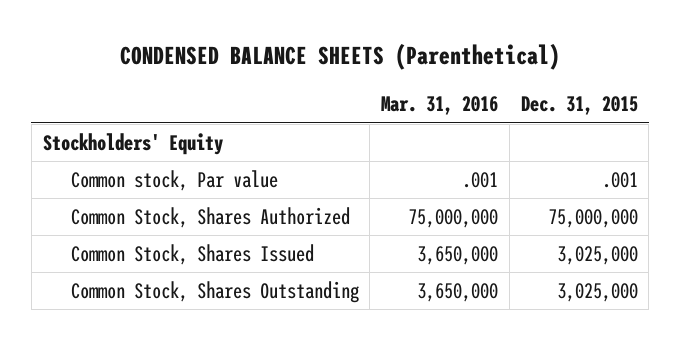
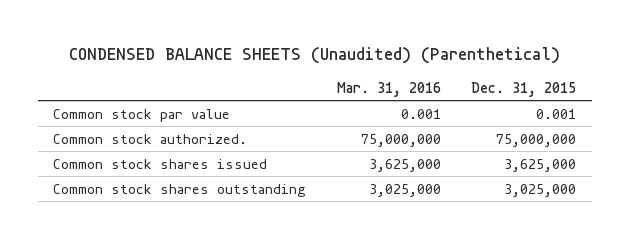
[120,43,561,71] CONDENSED BALANCE SHEETS (Parenthetical) -> [68,47,560,65] CONDENSED BALANCE SHEETS (Unaudited) (Parenthetical)
[42,133,223,156] Stockholders' Equity -> none
[70,170,278,192] Common stock, Par value -> [53,108,231,122] Common stock par value
[462,172,499,189] .001 -> [400,108,441,119] 0.001
[601,172,638,189] .001 -> [536,108,577,119] 0.001
[70,207,350,229] Common Stock, Shares Authorized -> [53,133,248,144] Common stock authorized.
[70,244,314,266] Common Stock, Shares Issued -> [53,158,268,169] Common stock shares issued
[417,246,499,266] 3,650,000 -> [368,158,441,172] 3,625,000
[556,246,638,266] 3,025,000 -> [504,158,577,172] 3,625,000
[70,281,359,304] Common Stock, Shares Outstanding -> [53,183,307,197] Common stock shares outstanding
[417,283,499,303] 3,650,000 -> [368,183,441,197] 3,025,000

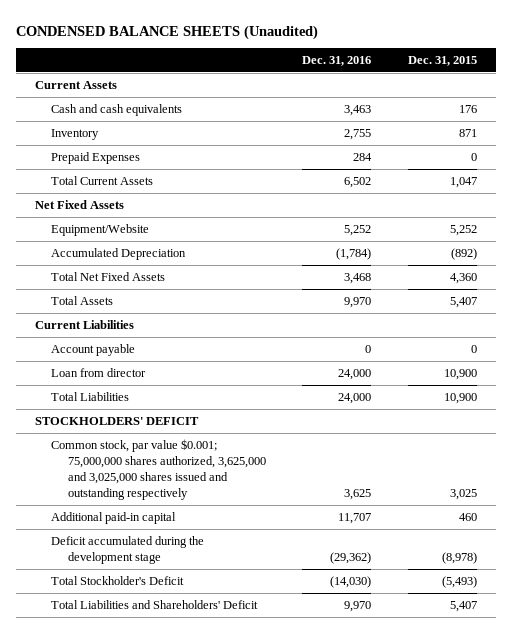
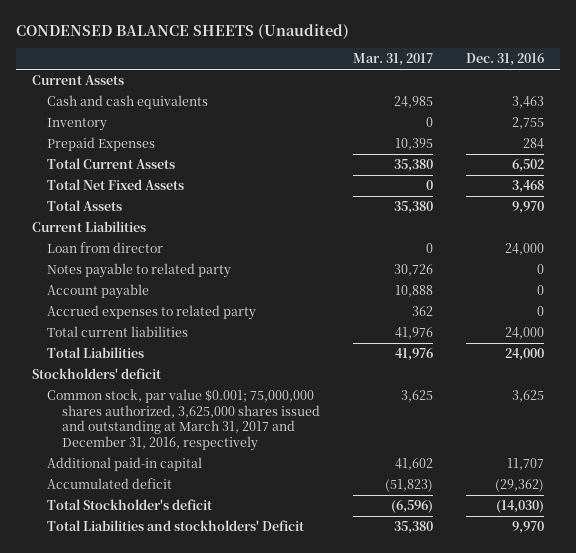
[408,56,478,67] Dec. 31, 2015 -> none
none -> [353,53,434,67] Mar. 31, 2017
[34,199,124,209] Net Fixed Assets -> none
[51,223,150,236] Equipment/Website -> none
[51,247,187,260] Accumulated Depreciation -> none
none -> [47,263,232,279] Notes payable to related party
[51,343,136,356] Account payable -> [47,284,150,300] Account payable
none -> [47,305,257,321] Accrued expenses to related party
none -> [47,326,189,338] Total current liabilities
[34,416,199,425] STOCKHOLDERS' DEFICIT -> [32,368,162,380] Stockholders' deficit
[51,438,266,501] Common stock, par value $0.001; 75,000,000 shares authorized, 3,625,000 and 3,025,000 shares issued and outstanding respectively -> [47,389,321,451] Common stock, par value $0.001; 75,000,000 shares authorized, 3,625,000 shares issued and outstanding at March 31, 2017 and December 31, 2016, respectively
[51,535,205,564] Deficit accumulated during the development stage -> [47,478,173,490] Accumulated deficit
[51,575,185,585] Total Stockholder's Deficit -> [47,499,213,511] Total Stockholder's deficit
[51,599,259,609] Total Liabilities and Shareholders' Deficit -> [47,520,305,532] Total Liabilities and stockholders' Deficit

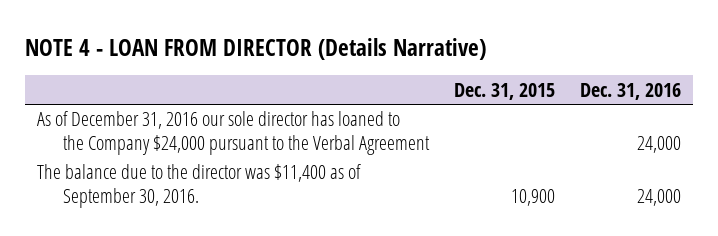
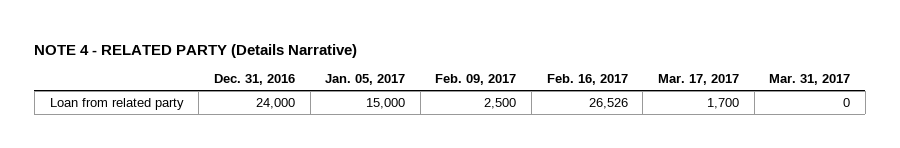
[24,37,486,60] NOTE 4 - LOAN FROM DIRECTOR (Details Narrative) -> [34,43,358,58] NOTE 4 - RELATED PARTY (Details Narrative)
[453,82,555,100] Dec. 31, 2015 -> none
none -> [325,74,406,86] Jan. 05, 2017
none -> [435,74,517,86] Feb. 09, 2017
none -> [546,74,628,86] Feb. 16, 2017
none -> [658,74,740,86] Mar. 17, 2017
none -> [769,74,851,86] Mar. 31, 2017
[37,164,362,209] The balance due to the director was $11,400 as of September 30, 2016. -> none
[37,111,430,156] As of December 31, 2016 our sole director has loaned to the Company $24,000 pursuant to the Verbal Agreement -> [49,97,184,110] Loan from related party

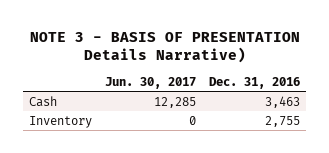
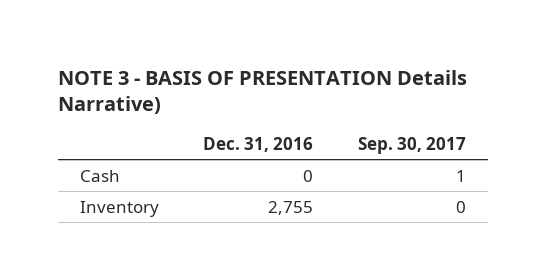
[105,76,197,89] Jun. 30, 2017 -> none
none -> [357,136,466,154] Sep. 30, 2017
[264,95,300,108] 3,463 -> [303,169,314,182] 0

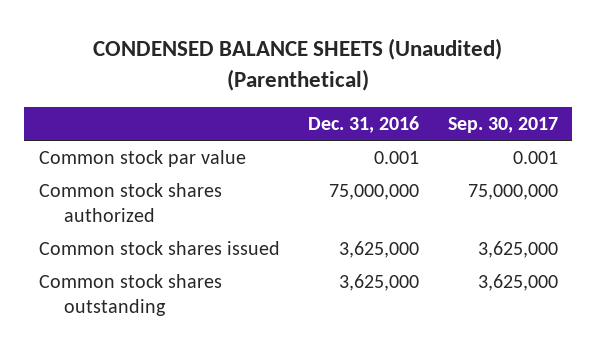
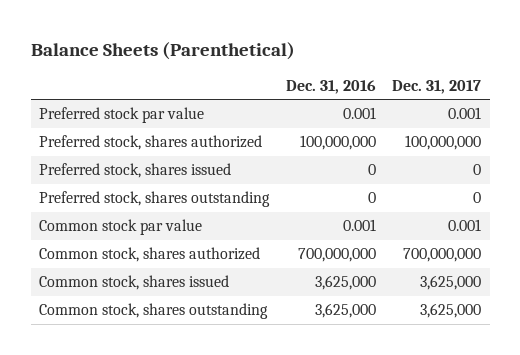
[93,37,503,91] CONDENSED BALANCE SHEETS (Unaudited) (Parenthetical) -> [30,41,295,60] Balance Sheets (Parenthetical)
[447,117,558,134] Sep. 30, 2017 -> none
none -> [392,79,482,94] Dec. 31, 2017
none -> [39,107,205,124] Preferred stock par value
none -> [39,135,263,151] Preferred stock, shares authorized
none -> [39,163,232,179] Preferred stock, shares issued
none -> [39,191,271,208] Preferred stock, shares outstanding
[38,183,222,222] Common stock shares authorized -> [39,247,261,263] Common stock, shares authorized
[329,184,420,201] 75,000,000 -> [297,248,376,263] 700,000,000
[38,241,280,256] Common stock shares issued -> [39,275,230,291] Common stock, shares issued
[38,274,222,316] Common stock shares outstanding -> [39,303,269,320] Common stock, shares outstanding

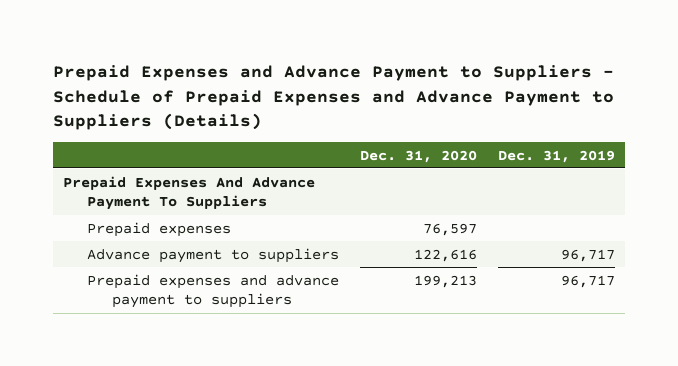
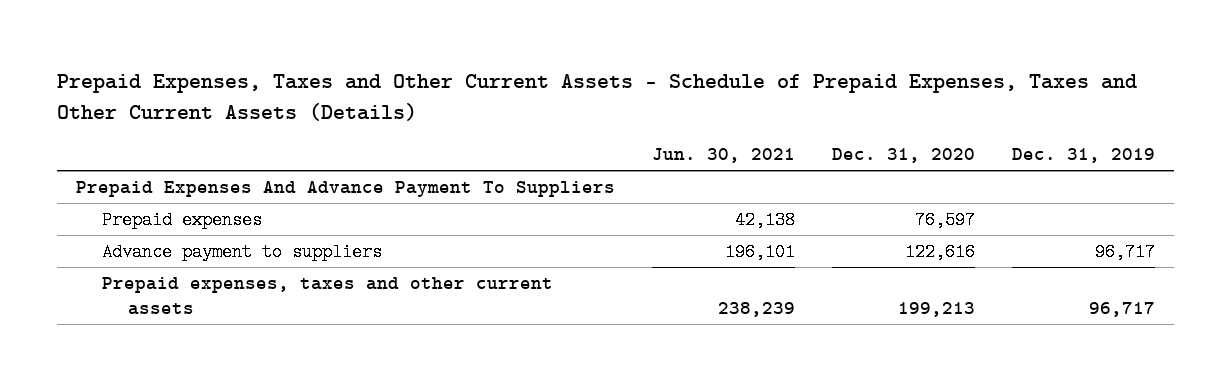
[52,65,614,131] Prepaid Expenses and Advance Payment to Suppliers - Schedule of Prepaid Expenses and Advance Payment to Suppliers (Details) -> [57,73,1138,121] Prepaid Expenses, Taxes and Other Current Assets - Schedule of Prepaid Expenses, Taxes and Other Current Assets (Details)
none -> [652,148,796,164] Jun. 30, 2021
[87,273,340,309] Prepaid expenses and advance payment to suppliers -> [102,277,554,315] Prepaid expenses, taxes and other current assets

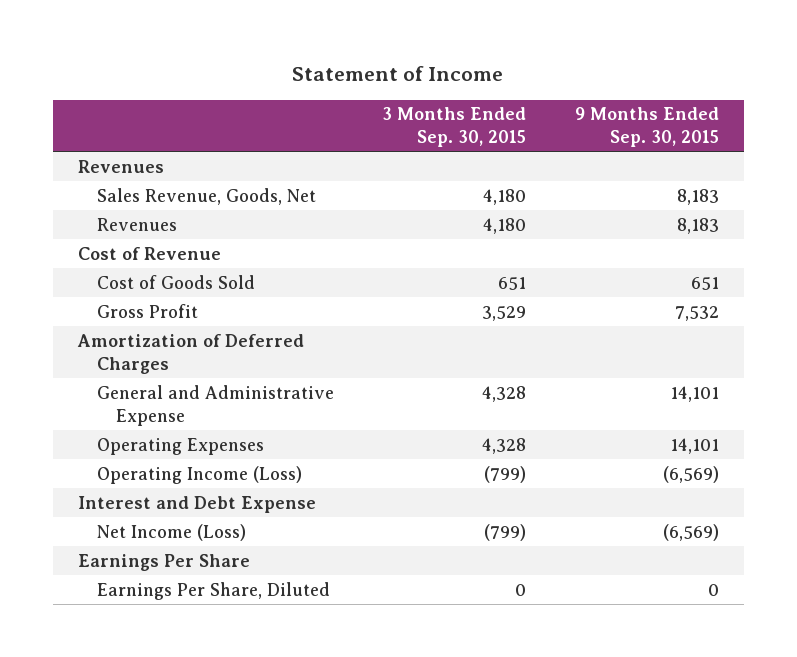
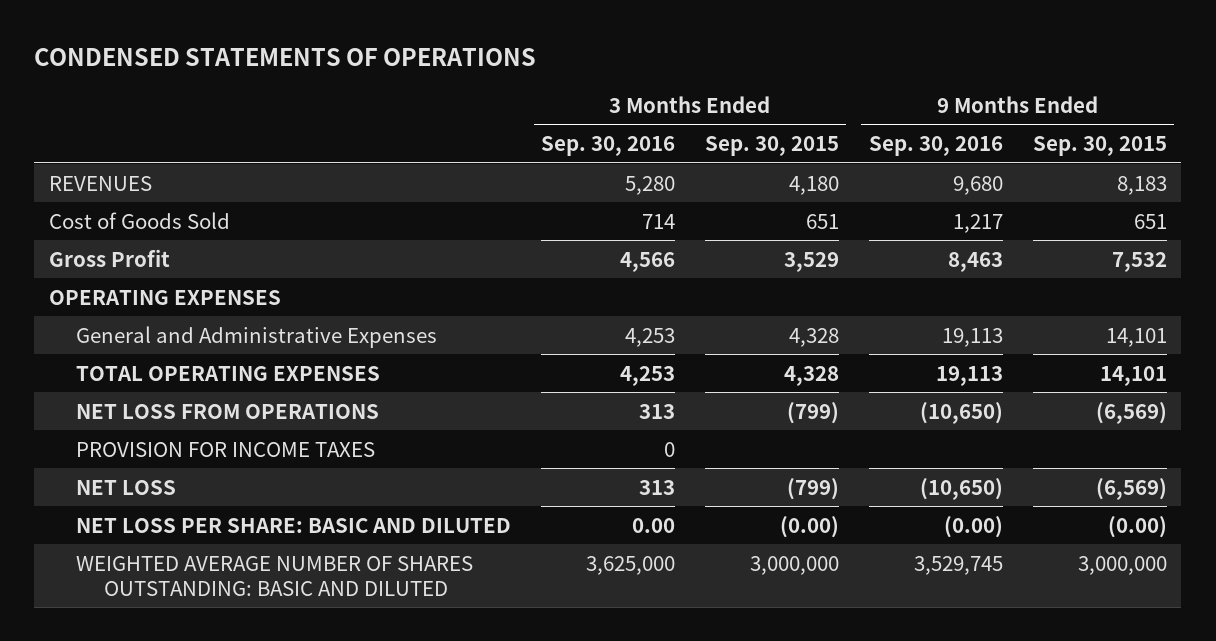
[292,66,504,82] Statement of Income -> [34,47,537,66] CONDENSED STATEMENTS OF OPERATIONS
none -> [541,136,676,157] Sep. 30, 2016
none -> [868,136,1003,157] Sep. 30, 2016
[77,159,164,173] Revenues -> none
[96,187,316,205] Sales Revenue, Goods, Net -> none
[77,246,221,260] Cost of Revenue -> none
[96,217,177,231] Revenues -> [49,175,153,191] REVENUES
[76,333,304,374] Amortization of Deferred Charges -> none
[77,495,316,513] Interest and Debt Expense -> none
[77,553,250,571] Earnings Per Share -> none
[96,581,330,600] Earnings Per Share, Diluted -> none
none -> [49,289,282,305] OPERATING EXPENSES
[96,384,334,426] General and Administrative Expense -> [76,325,438,348] General and Administrative Expenses
[96,437,264,455] Operating Expenses -> [76,365,381,381] TOTAL OPERATING EXPENSES
[96,465,302,484] Operating Income (Loss) -> [76,403,380,419] NET LOSS FROM OPERATIONS
none -> [76,441,376,457] PROVISION FOR INCOME TAXES
[96,523,246,541] Net Income (Loss) -> [76,479,177,495] NET LOSS
none -> [76,517,512,533] NET LOSS PER SHARE: BASIC AND DILUTED
none -> [76,555,474,596] WEIGHTED AVERAGE NUMBER OF SHARES OUTSTANDING: BASIC AND DILUTED

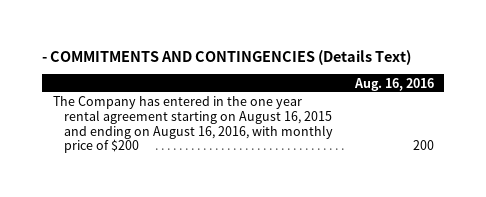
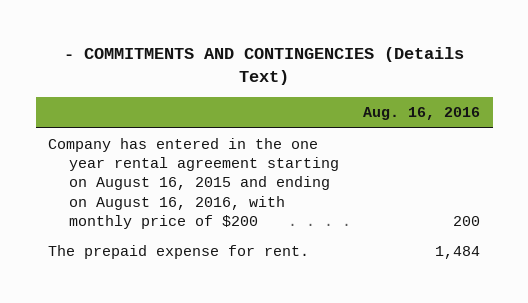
[52,96,334,154] The Company has entered in the one year rental agreement starting on August 16, 2015 and ending on August 16, 2016, with monthly price of $200 -> [47,138,340,229] Company has entered in the one year rental agreement starting on August 16, 2015 and ending on August 16, 2016, with monthly price of $200
none -> [47,245,309,260] The prepaid expense for rent.

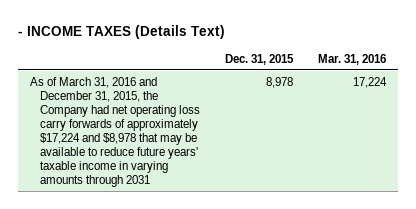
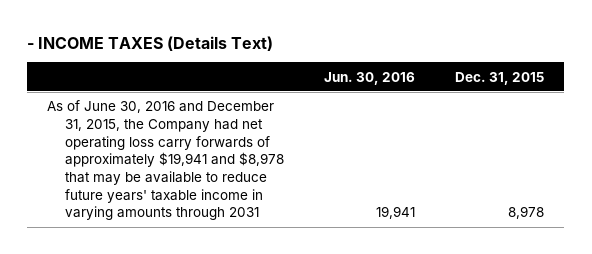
[317,53,386,65] Mar. 31, 2016 -> none
none -> [324,71,416,85] Jun. 30, 2016
[30,76,201,187] As of March 31, 2016 and December 31, 2015, the Company had net operating loss carry forwards of approximately $17,224 and $8,978 that may be available to reduce future years' taxable income in varying amounts through 2031 -> [47,100,285,221] As of June 30, 2016 and December 31, 2015, the Company had net operating loss carry forwards of approximately $19,941 and $8,978 that may be available to reduce future years' taxable income in varying amounts through 2031

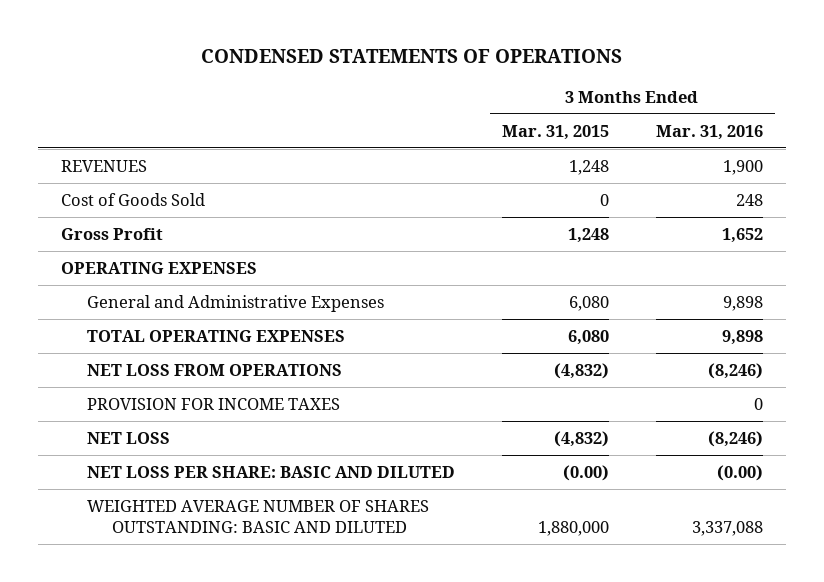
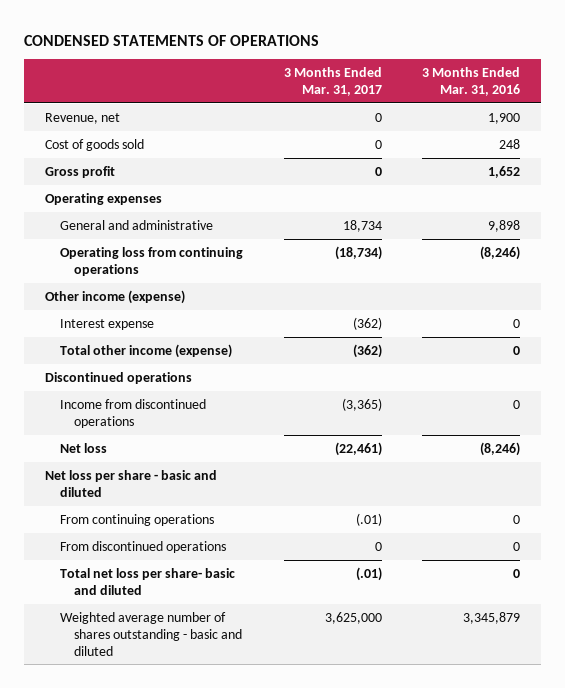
[501,124,609,140] Mar. 31, 2015 -> none
none -> [283,67,382,97] 3 Months Ended Mar. 31, 2017
[86,329,345,342] TOTAL OPERATING EXPENSES -> none
[86,397,340,410] PROVISION FOR INCOME TAXES -> none
[61,159,148,172] REVENUES -> [44,112,120,124] Revenue, net
[61,192,206,206] Cost of Goods Sold -> [44,138,144,151] Cost of goods sold
[61,227,164,240] Gross Profit -> [44,165,115,178] Gross profit
[61,261,258,274] OPERATING EXPENSES -> [44,192,162,205] Operating expenses
[86,294,384,312] General and Administrative Expenses -> [59,219,213,230] General and administrative
[86,363,342,376] NET LOSS FROM OPERATIONS -> [59,246,243,276] Operating loss from continuing operations
none -> [44,289,185,304] Other income (expense)
none -> [59,318,154,330] Interest expense
none -> [59,343,232,358] Total other income (expense)
none -> [44,371,192,384] Discontinued operations
none -> [59,398,206,428] Income from discontinued operations
[86,431,170,444] NET LOSS -> [59,442,107,453] Net loss
none -> [44,469,217,497] Net loss per share - basic and diluted
none -> [59,513,214,526] From continuing operations
none -> [59,540,226,553] From discontinued operations
[86,465,455,478] NET LOSS PER SHARE: BASIC AND DILUTED -> [59,567,235,595] Total net loss per share- basic and diluted
[716,464,763,481] (0.00) -> [513,568,521,578] 0
[86,499,429,534] WEIGHTED AVERAGE NUMBER OF SHARES OUTSTANDING: BASIC AND DILUTED -> [59,611,243,656] Weighted average number of shares outstanding - basic and diluted
[691,521,763,537] 3,337,088 -> [463,611,521,624] 3,345,879

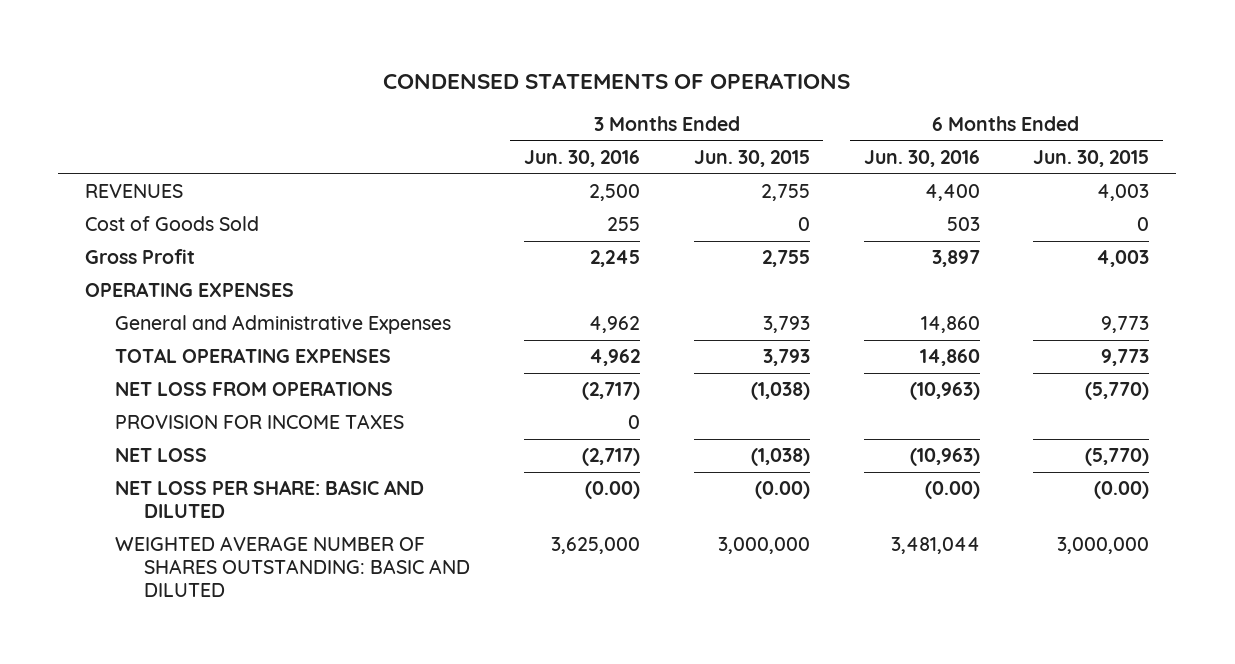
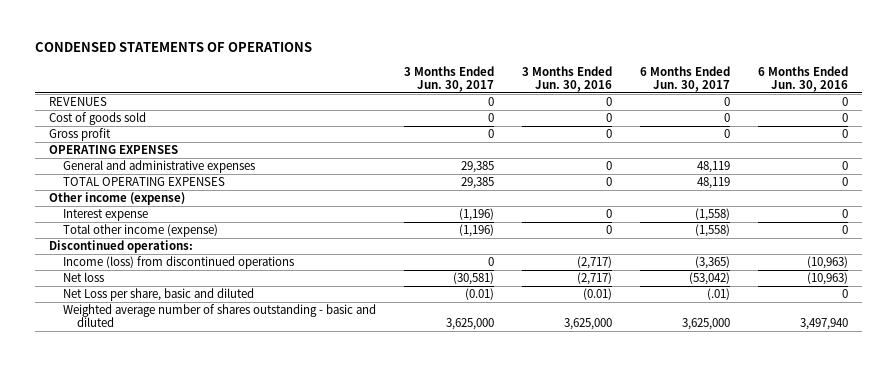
[693,150,810,168] Jun. 30, 2015 -> none
[1033,150,1150,168] Jun. 30, 2015 -> none
none -> [403,65,494,92] 3 Months Ended Jun. 30, 2017
none -> [639,65,730,92] 6 Months Ended Jun. 30, 2017
[588,184,640,202] 2,500 -> [605,97,612,107] 0
[924,184,980,202] 4,400 -> [841,97,848,107] 0
[85,216,260,232] Cost of Goods Sold -> [48,112,146,126] Cost of goods sold
[606,217,640,232] 255 -> [605,113,612,123] 0
[946,217,980,232] 503 -> [841,113,848,123] 0
[85,249,196,265] Gross Profit -> [48,128,111,142] Gross profit
[589,250,640,268] 2,245 -> [605,129,612,139] 0
[931,250,980,268] 3,897 -> [841,129,848,139] 0
[114,414,404,430] PROVISION FOR INCOME TAXES -> none
[114,315,451,335] General and Administrative Expenses -> [63,160,256,174] General and administrative expenses
[588,316,640,334] 4,962 -> [605,161,612,171] 0
[920,316,980,334] 14,860 -> [841,161,848,171] 0
[588,349,640,367] 4,962 -> [605,177,612,187] 0
[919,349,980,367] 14,860 -> [841,177,848,187] 0
none -> [48,192,185,206] Other income (expense)
none -> [63,209,149,222] Interest expense
none -> [63,224,219,238] Total other income (expense)
none -> [48,240,193,254] Discontinued operations:
[114,381,393,397] NET LOSS FROM OPERATIONS -> [63,256,295,270] Income (loss) from discontinued operations
[114,448,207,463] NET LOSS -> [63,272,105,283] Net loss
[114,480,424,519] NET LOSS PER SHARE: BASIC AND DILUTED -> [63,288,255,302] Net Loss per share, basic and diluted
[584,481,640,500] (0.00) -> [582,288,612,301] (0.01)
[924,481,980,500] (0.00) -> [841,289,848,299] 0
[114,536,471,597] WEIGHTED AVERAGE NUMBER OF SHARES OUTSTANDING: BASIC AND DILUTED -> [63,304,377,328] Weighted average number of shares outstanding - basic and diluted
[890,537,980,555] 3,481,044 -> [799,318,848,331] 3,497,940

